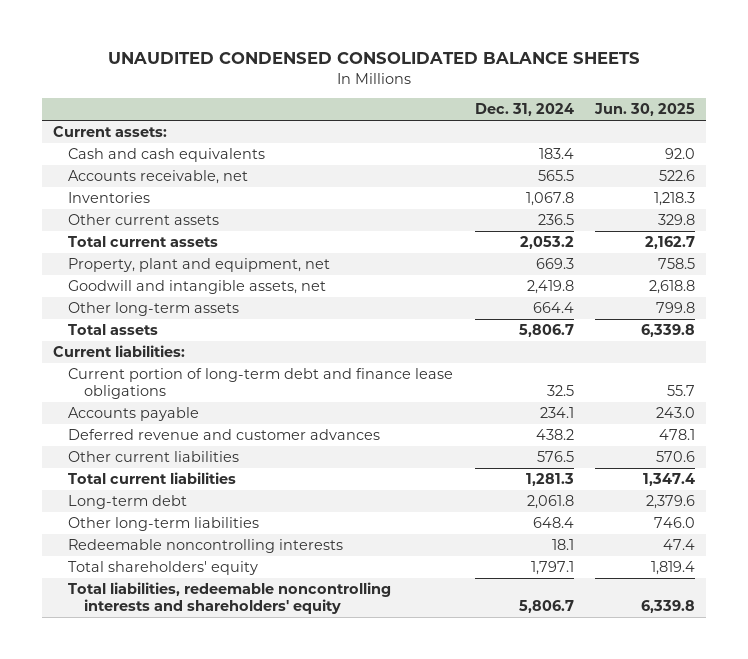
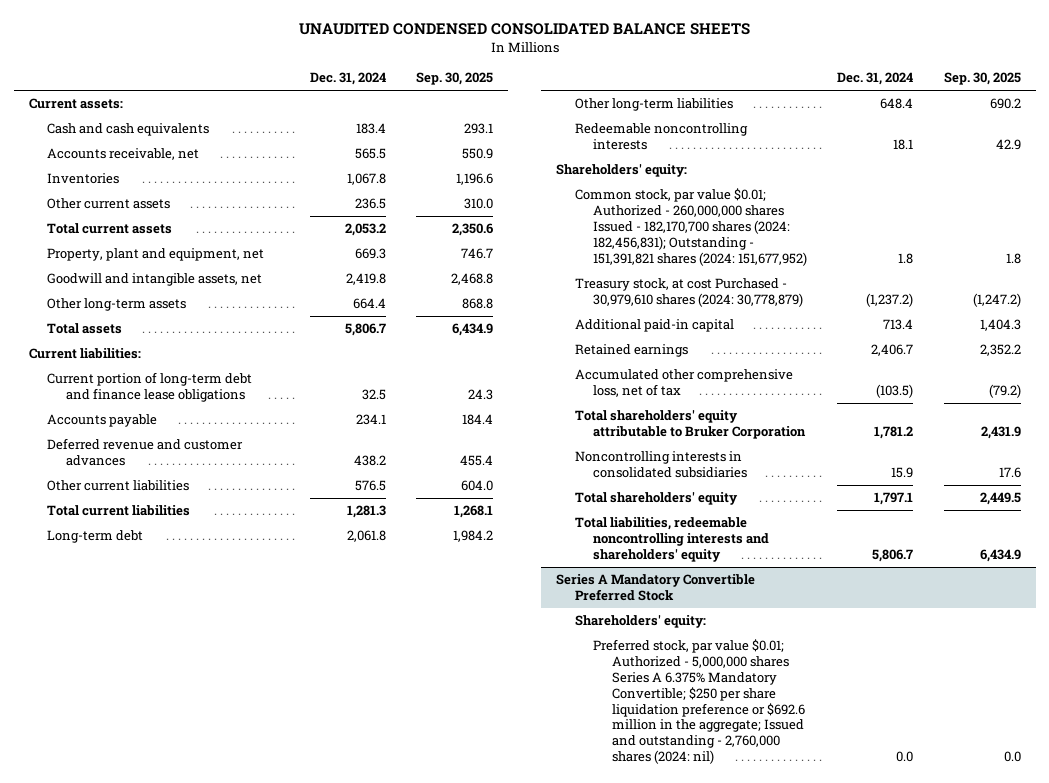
[594,103,696,117] Jun. 30, 2025 -> none
none -> [416,72,494,86] Sep. 30, 2025
none -> [556,164,688,178] Shareholders' equity:
none -> [574,188,808,266] Common stock, par value $0.01; Authorized - 260,000,000 shares Issued - 182,170,700 shares (2024: 182,456,831); Outstanding - 151,391,821 shares (2024: 151,677,952)
none -> [574,278,804,308] Treasury stock, at cost Purchased - 30,979,610 shares (2024: 30,778,879)
none -> [574,319,734,333] Additional paid-in capital
none -> [574,344,688,358] Retained earnings
none -> [574,369,793,398] Accumulated other comprehensive loss, net of tax
none -> [574,410,807,440] Total shareholders' equity attributable to Bruker Corporation
none -> [574,451,748,479] Noncontrolling interests in consolidated subsidiaries
none -> [556,574,756,602] Series A Mandatory Convertible Preferred Stock
none -> [574,615,706,629] Shareholders' equity:
none -> [593,639,805,764] Preferred stock, par value $0.01; Authorized - 5,000,000 shares Series A 6.375% Mandatory Convertible; $250 per share liquidation preference or $692.6 million in the aggregate; Issued and outstanding - 2,760,000 shares (2024: nil)

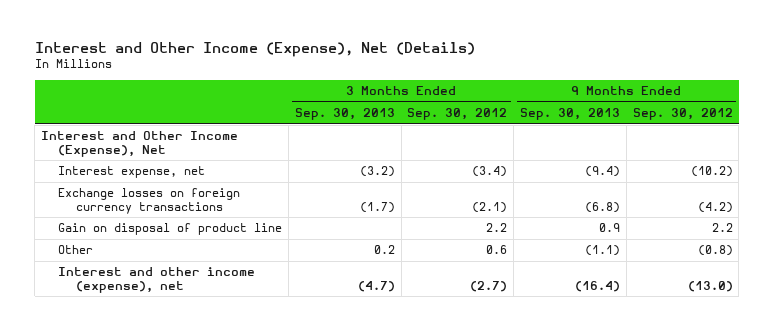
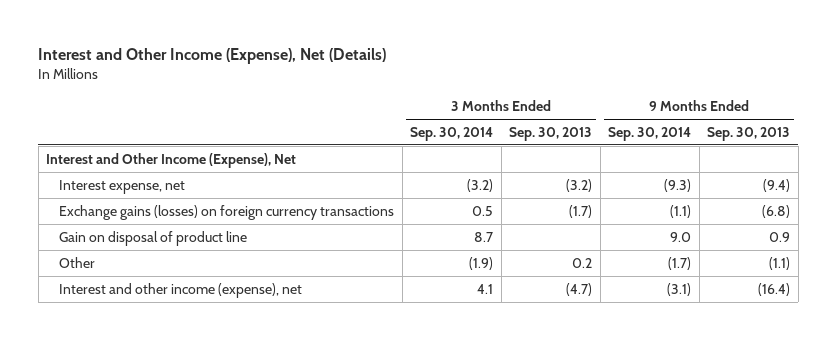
[407,108,508,121] Sep. 30, 2012 -> none
[632,108,733,121] Sep. 30, 2012 -> none
none -> [410,126,494,141] Sep. 30, 2014
none -> [608,126,692,141] Sep. 30, 2014
[58,188,241,214] Exchange losses on foreign currency transactions -> [59,204,395,220] Exchange gains (losses) on foreign currency transactions

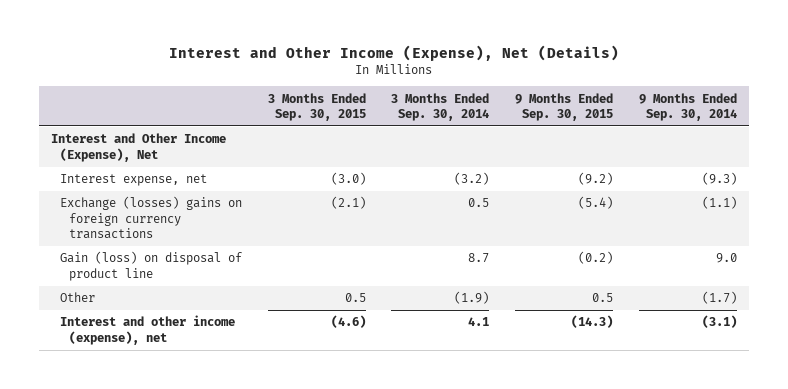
[509,126,593,141] Sep. 30, 2013 -> none
[707,126,791,141] Sep. 30, 2013 -> none
none -> [267,92,366,122] 3 Months Ended Sep. 30, 2015
none -> [514,92,613,122] 9 Months Ended Sep. 30, 2015
[59,204,395,220] Exchange gains (losses) on foreign currency transactions -> [60,196,243,240] Exchange (losses) gains on foreign currency transactions
[59,230,248,246] Gain on disposal of product line -> [60,251,243,281] Gain (loss) on disposal of product line

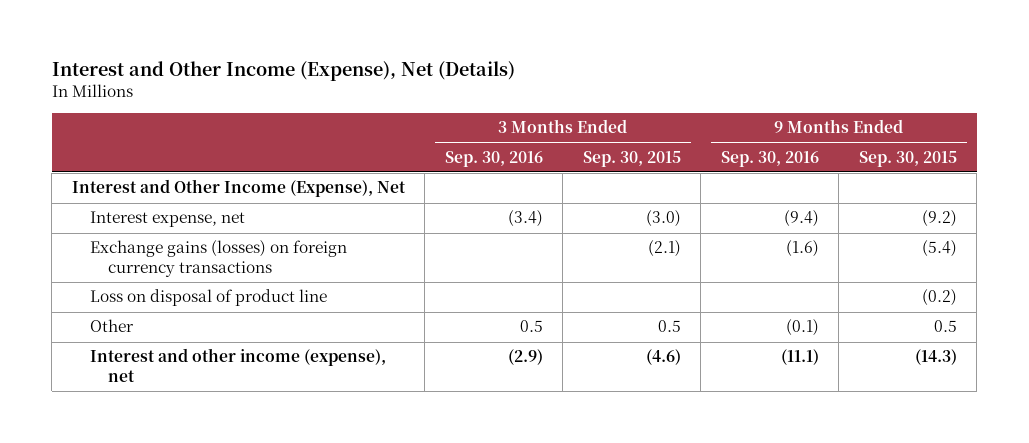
[391,92,490,122] 3 Months Ended Sep. 30, 2014 -> none
[638,92,737,122] 9 Months Ended Sep. 30, 2014 -> none
none -> [444,150,543,167] Sep. 30, 2016
none -> [720,150,819,167] Sep. 30, 2016
[60,196,243,240] Exchange (losses) gains on foreign currency transactions -> [89,240,347,277] Exchange gains (losses) on foreign currency transactions
[60,251,243,281] Gain (loss) on disposal of product line -> [89,289,327,307] Loss on disposal of product line

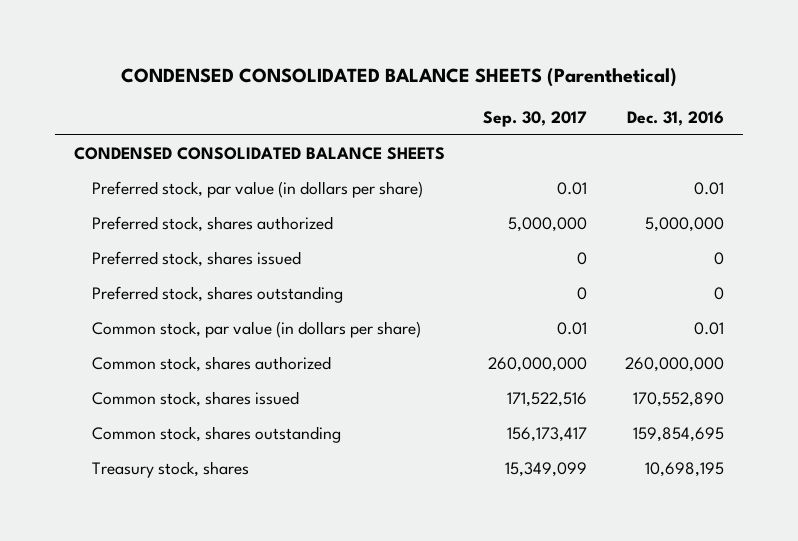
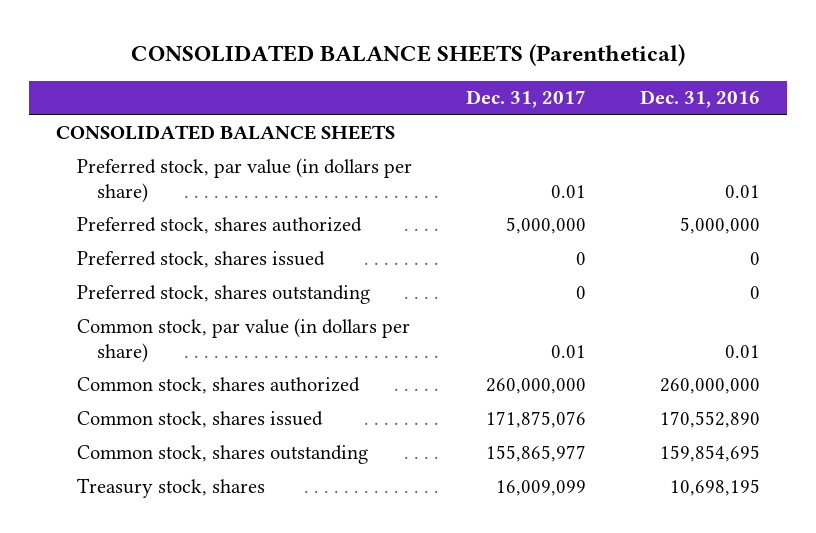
[121,68,678,88] CONDENSED CONSOLIDATED BALANCE SHEETS (Parenthetical) -> [131,43,686,66] CONSOLIDATED BALANCE SHEETS (Parenthetical)
[483,111,588,128] Sep. 30, 2017 -> none
none -> [465,90,586,109] Dec. 31, 2017
[74,147,446,161] CONDENSED CONSOLIDATED BALANCE SHEETS -> [55,125,395,141] CONSOLIDATED BALANCE SHEETS

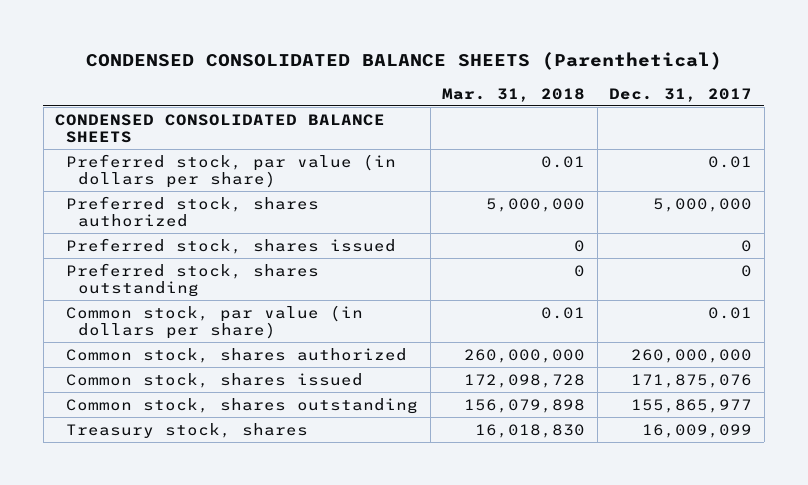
[131,43,686,66] CONSOLIDATED BALANCE SHEETS (Parenthetical) -> [85,52,722,71] CONDENSED CONSOLIDATED BALANCE SHEETS (Parenthetical)
[640,90,761,109] Dec. 31, 2016 -> none
none -> [442,87,586,102] Mar. 31, 2018
[55,125,395,141] CONSOLIDATED BALANCE SHEETS -> [55,113,386,143] CONDENSED CONSOLIDATED BALANCE SHEETS

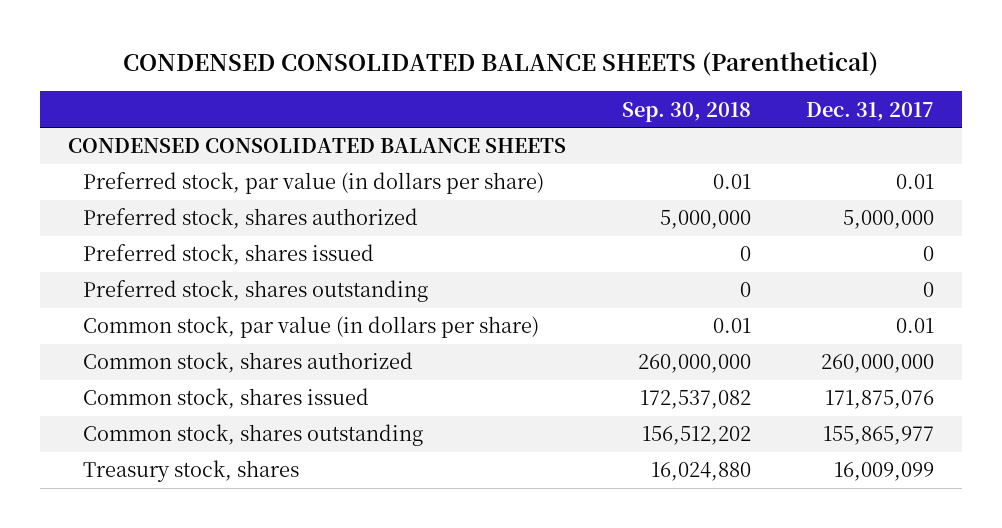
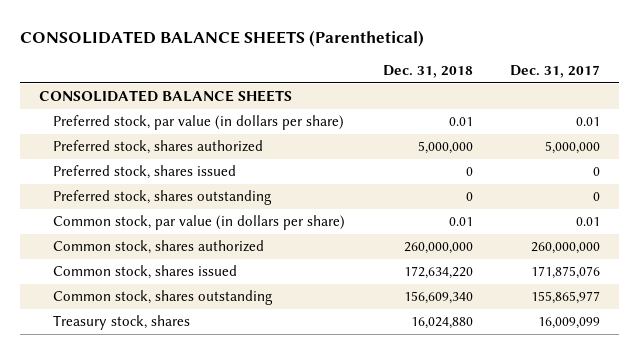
[123,52,879,77] CONDENSED CONSOLIDATED BALANCE SHEETS (Parenthetical) -> [20,30,425,48] CONSOLIDATED BALANCE SHEETS (Parenthetical)
[621,101,751,122] Sep. 30, 2018 -> none
none -> [382,65,473,79] Dec. 31, 2018
[67,138,566,154] CONDENSED CONSOLIDATED BALANCE SHEETS -> [39,90,293,103] CONSOLIDATED BALANCE SHEETS

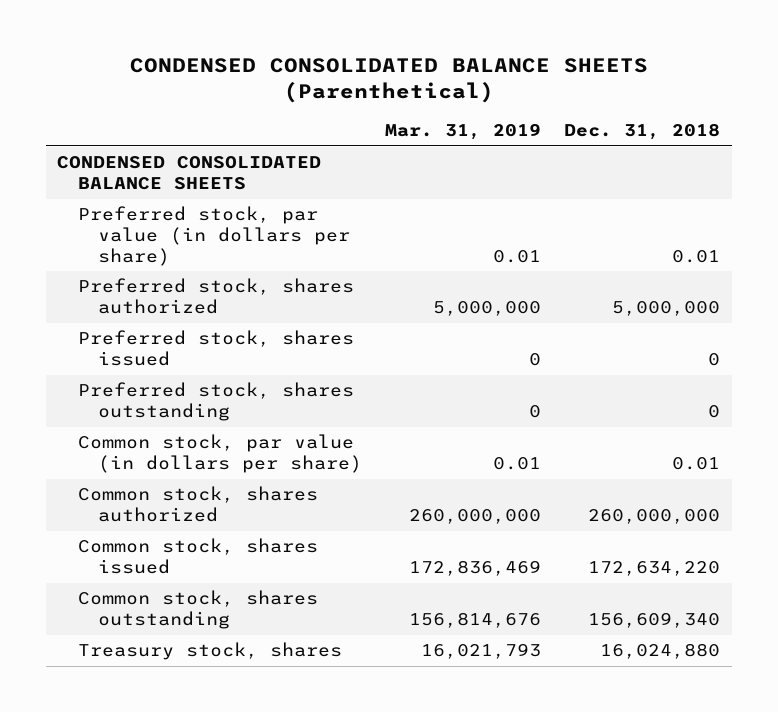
[20,30,425,48] CONSOLIDATED BALANCE SHEETS (Parenthetical) -> [129,58,648,104] CONDENSED CONSOLIDATED BALANCE SHEETS (Parenthetical)
[510,65,601,79] Dec. 31, 2017 -> none
none -> [384,123,541,141] Mar. 31, 2019
[39,90,293,103] CONSOLIDATED BALANCE SHEETS -> [57,156,322,191] CONDENSED CONSOLIDATED BALANCE SHEETS

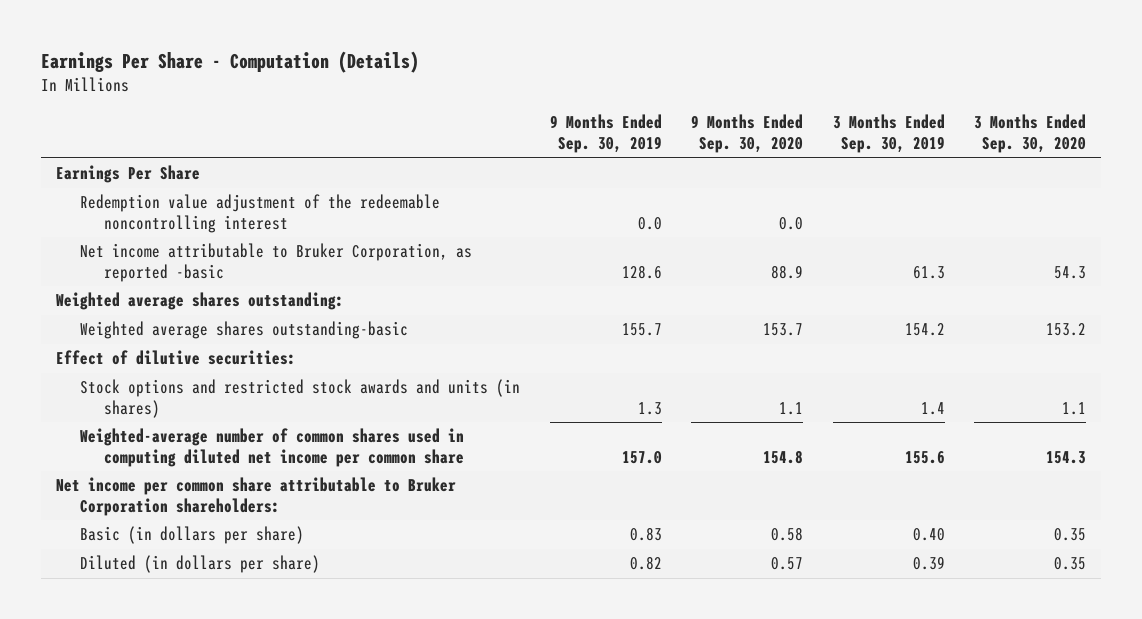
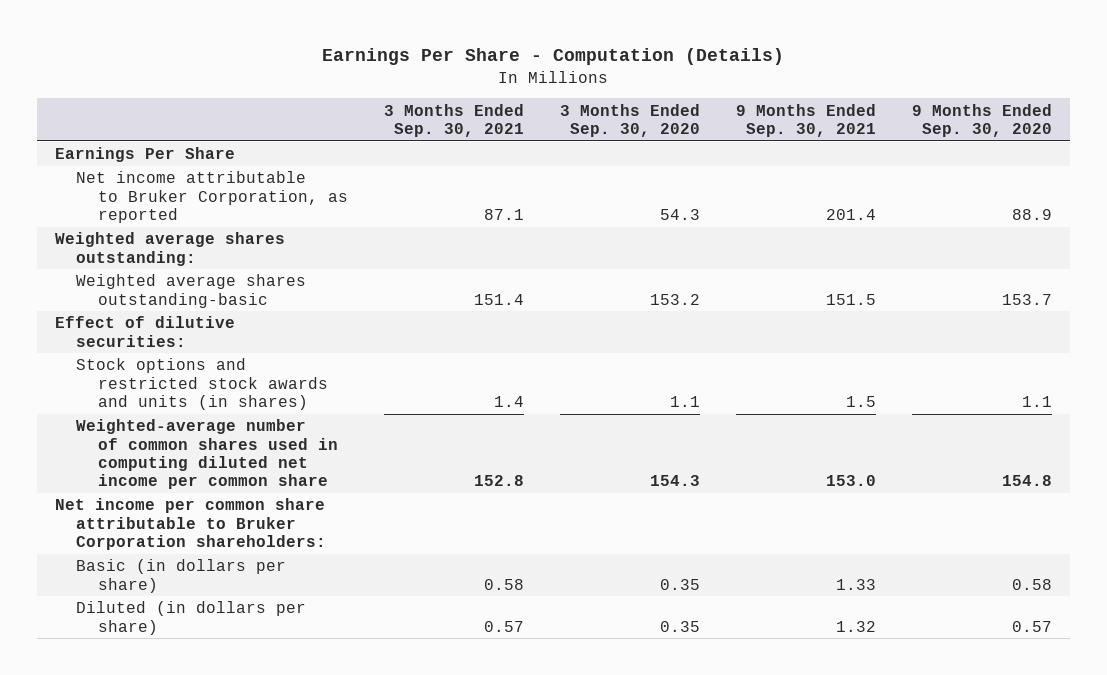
[549,114,662,154] 9 Months Ended Sep. 30, 2019 -> none
[832,114,945,154] 3 Months Ended Sep. 30, 2019 -> none
none -> [384,103,525,138] 3 Months Ended Sep. 30, 2021
none -> [736,103,877,138] 9 Months Ended Sep. 30, 2021
[80,194,441,234] Redemption value adjustment of the redeemable noncontrolling interest -> none
[80,243,473,283] Net income attributable to Bruker Corporation, as reported -basic -> [76,171,349,223] Net income attributable to Bruker Corporation, as reported

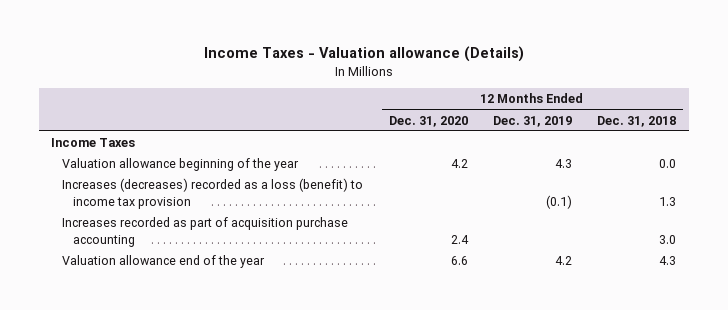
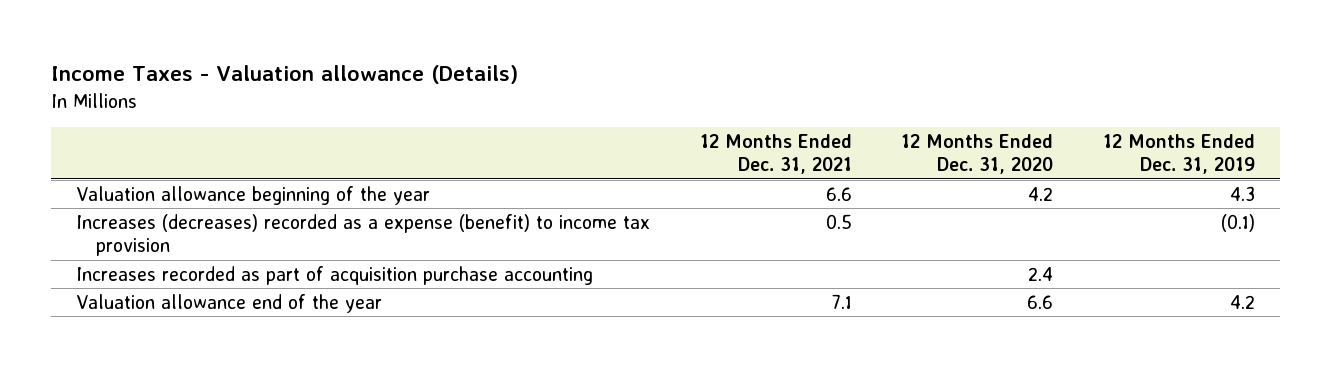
[597,115,677,127] Dec. 31, 2018 -> none
none -> [699,133,852,175] 12 Months Ended Dec. 31, 2021
[51,138,136,148] Income Taxes -> none
[62,178,364,209] Increases (decreases) recorded as a loss (benefit) to income tax provision -> [75,213,650,257] Increases (decreases) recorded as a expense (benefit) to income tax provision

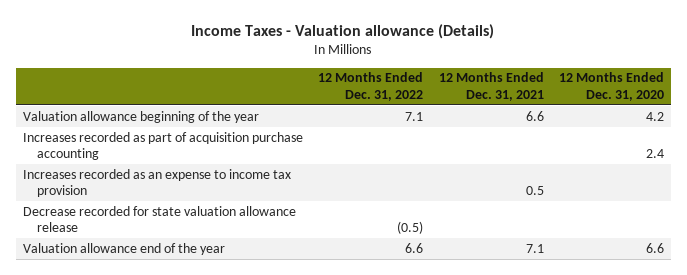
[1102,133,1255,175] 12 Months Ended Dec. 31, 2019 -> none
none -> [318,72,424,101] 12 Months Ended Dec. 31, 2022
[75,213,650,257] Increases (decreases) recorded as a expense (benefit) to income tax provision -> none
none -> [23,168,292,197] Increases recorded as an expense to income tax provision
none -> [23,205,297,232] Decrease recorded for state valuation allowance release

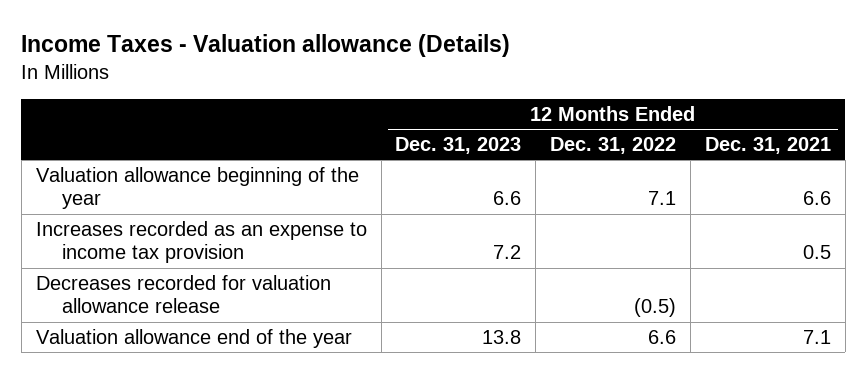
[558,72,664,101] 12 Months Ended Dec. 31, 2020 -> none
none -> [395,137,522,155] Dec. 31, 2023
[23,131,304,160] Increases recorded as part of acquisition purchase accounting -> none
[23,205,297,232] Decrease recorded for state valuation allowance release -> [35,274,331,314] Decreases recorded for valuation allowance release

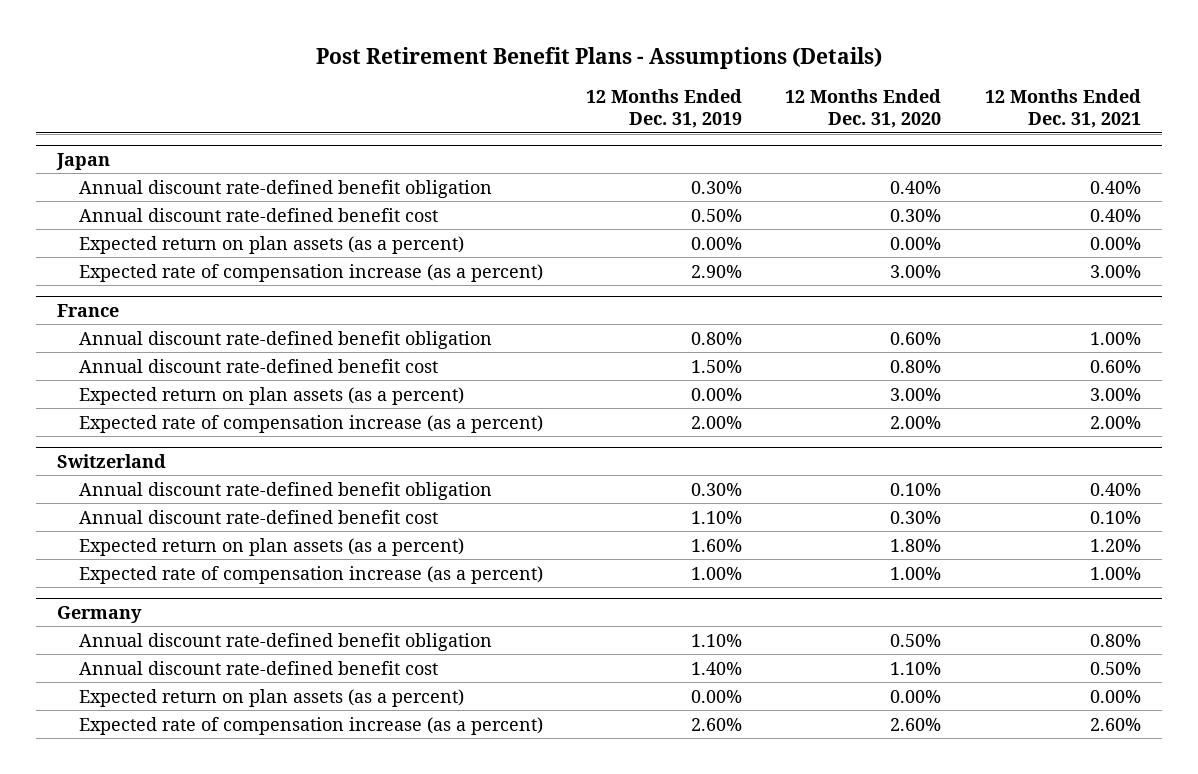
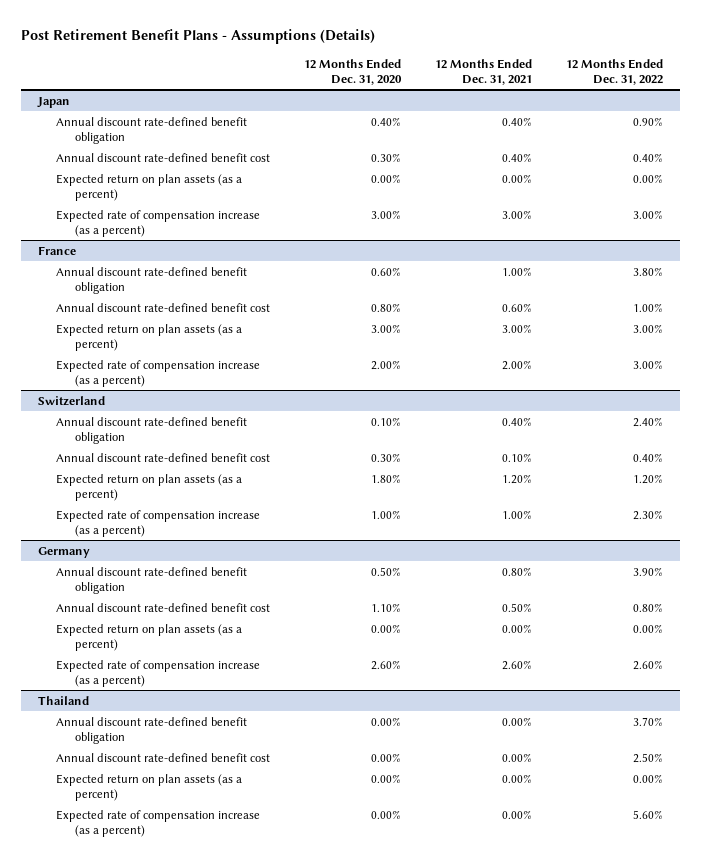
[586,88,743,129] 12 Months Ended Dec. 31, 2019 -> none
none -> [566,58,664,85] 12 Months Ended Dec. 31, 2022
none -> [37,695,89,705] Thailand
none -> [56,716,248,744] Annual discount rate-defined benefit obligation
none -> [56,752,271,762] Annual discount rate-defined benefit cost
none -> [56,773,243,801] Expected return on plan assets (as a percent)
none -> [56,809,261,837] Expected rate of compensation increase (as a percent)

